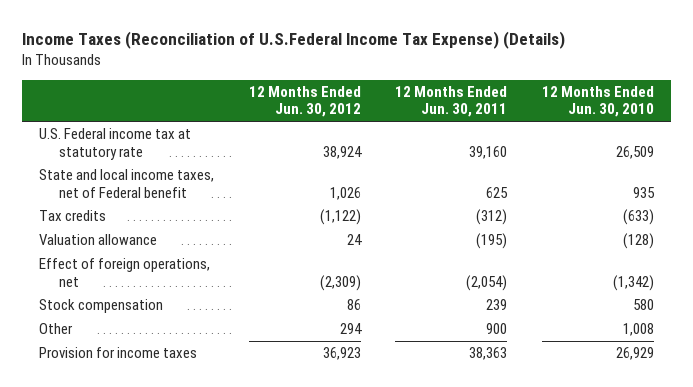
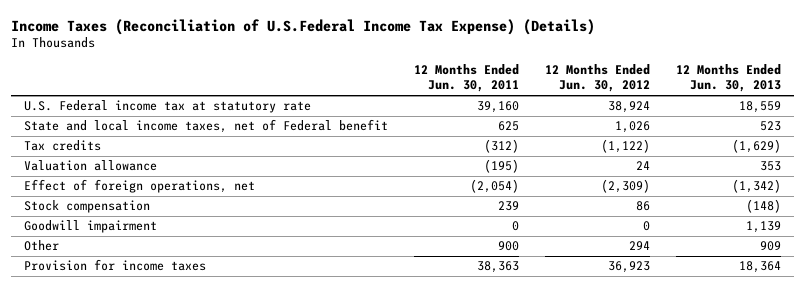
[541,86,654,118] 12 Months Ended Jun. 30, 2010 -> none
none -> [676,64,782,93] 12 Months Ended Jun. 30, 2013
none -> [24,220,158,234] Goodwill impairment

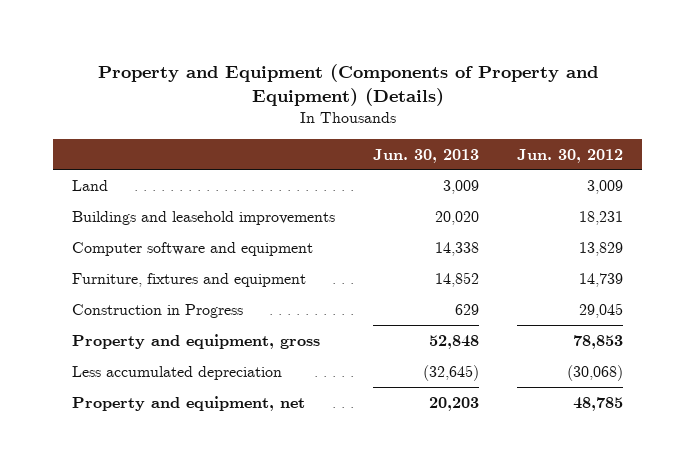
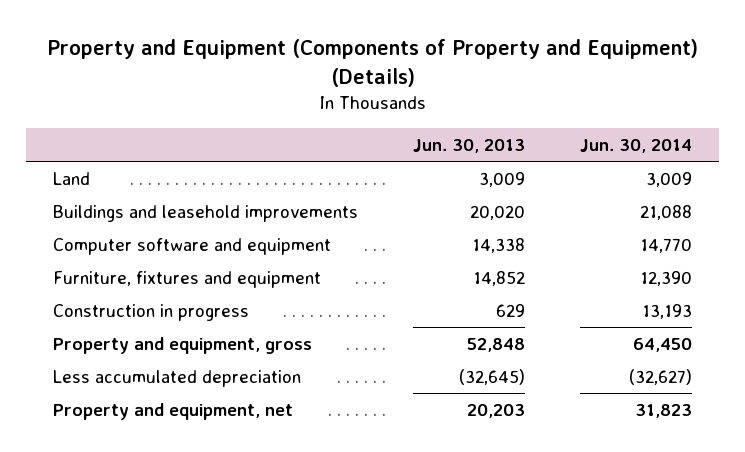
[517,148,624,163] Jun. 30, 2012 -> none
none -> [579,138,692,153] Jun. 30, 2014
[72,303,244,318] Construction in Progress -> [53,304,250,322] Construction in progress

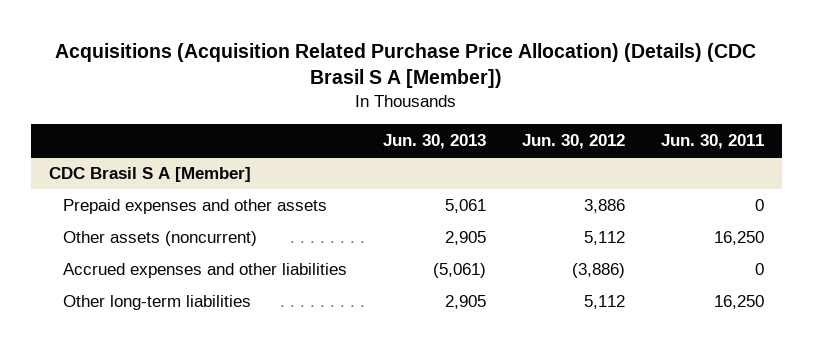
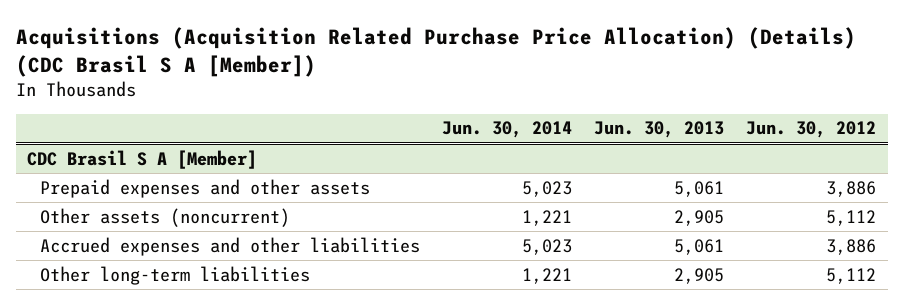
[660,133,764,149] Jun. 30, 2011 -> none
none -> [441,121,572,139] Jun. 30, 2014
[432,262,486,278] (5,061) -> [674,238,725,255] 5,061
[571,262,625,278] (3,886) -> [826,238,877,255] 3,886

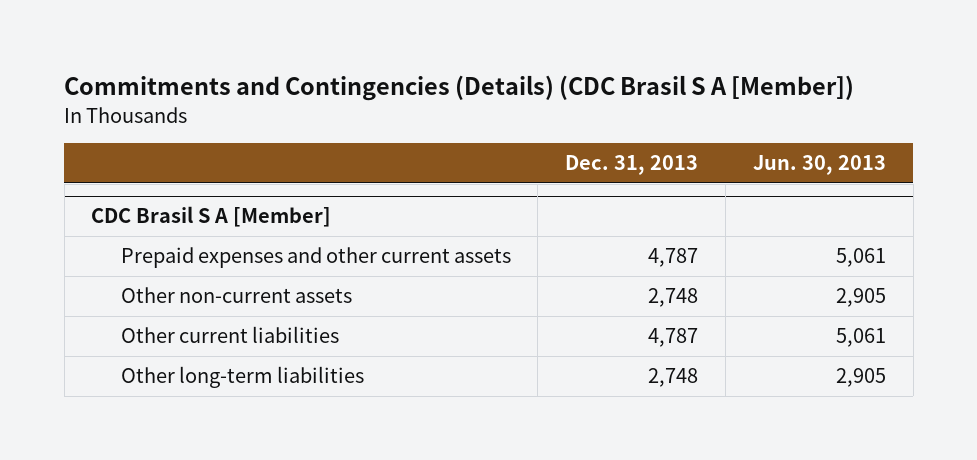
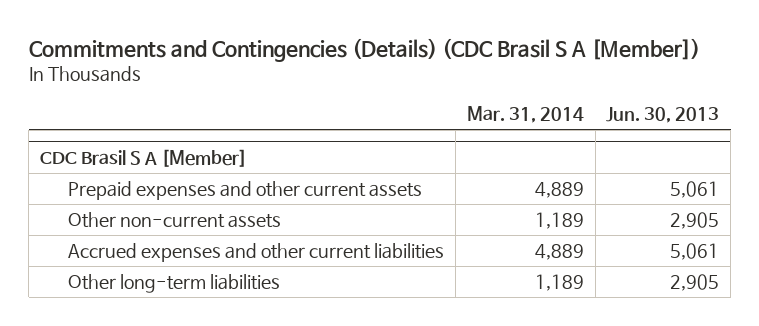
[565,155,699,176] Dec. 31, 2013 -> none
none -> [466,106,584,124] Mar. 31, 2014
[120,326,339,344] Other current liabilities -> [67,243,444,263] Accrued expenses and other current liabilities

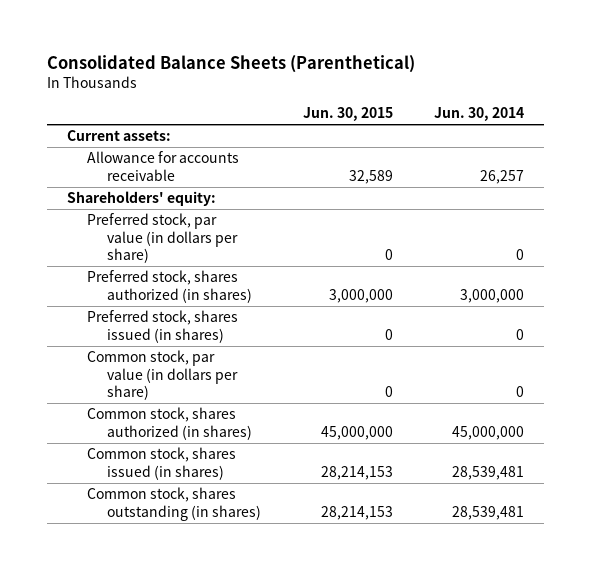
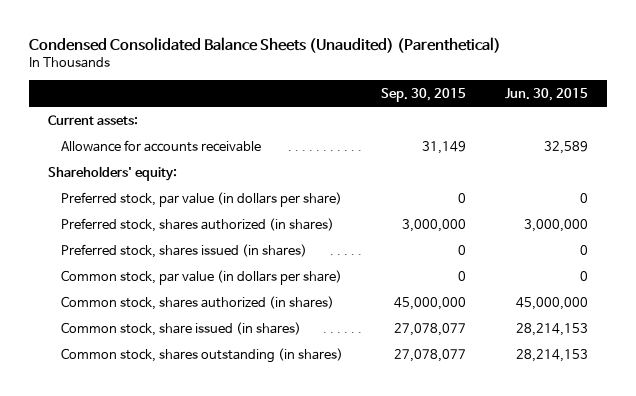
[46,54,415,73] Consolidated Balance Sheets (Parenthetical) -> [29,36,502,53] Condensed Consolidated Balance Sheets (Unaudited) (Parenthetical)
[433,107,524,122] Jun. 30, 2014 -> none
none -> [381,88,467,103] Sep. 30, 2015
[87,447,237,480] Common stock, shares issued (in shares) -> [61,321,302,336] Common stock, share issued (in shares)

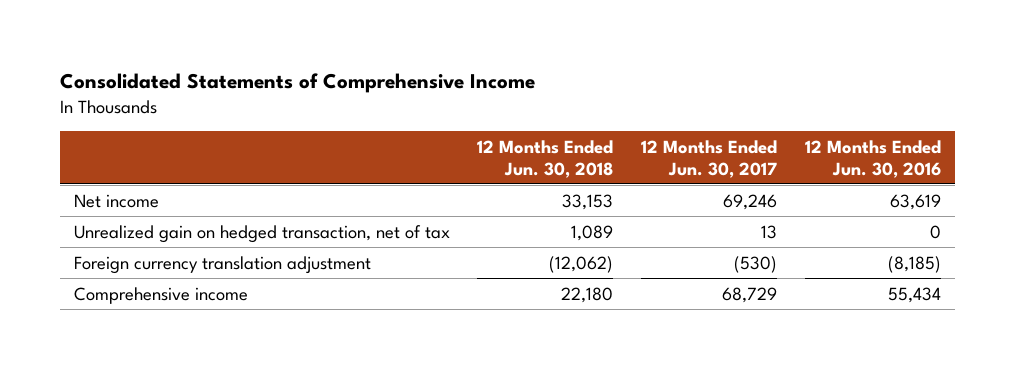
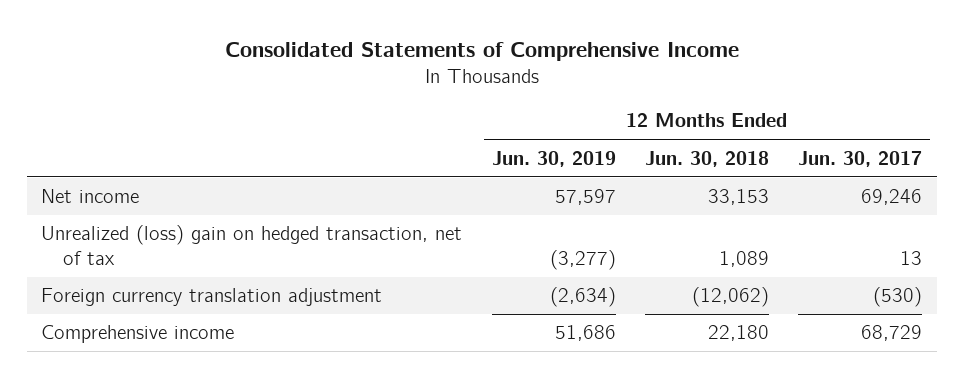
[804,140,941,178] 12 Months Ended Jun. 30, 2016 -> none
none -> [491,150,616,167] Jun. 30, 2019
[73,224,450,243] Unrealized gain on hedged transaction, net of tax -> [41,225,463,265] Unrealized (loss) gain on hedged transaction, net of tax

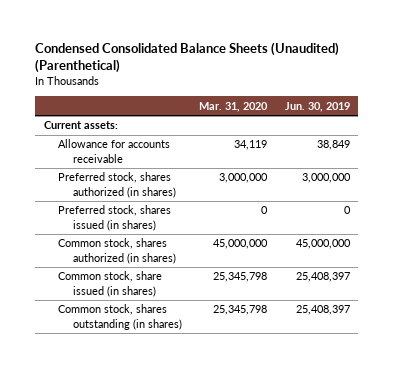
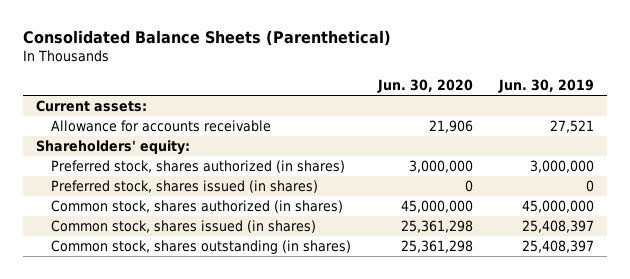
[35,41,340,73] Condensed Consolidated Balance Sheets (Unaudited) (Parenthetical) -> [22,30,391,47] Consolidated Balance Sheets (Parenthetical)
[199,101,269,112] Mar. 31, 2020 -> none
none -> [376,78,473,93] Jun. 30, 2020
[316,140,350,151] 38,849 -> [549,120,594,134] 27,521
none -> [35,140,190,156] Shareholders' equity:
[58,271,163,297] Common stock, share issued (in shares) -> [51,220,317,234] Common stock, shares issued (in shares)

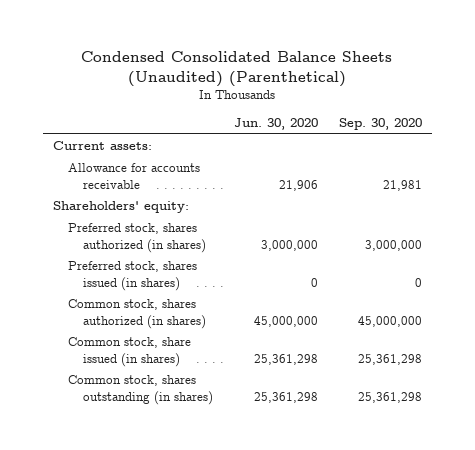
[22,30,391,47] Consolidated Balance Sheets (Parenthetical) -> [81,51,393,87] Condensed Consolidated Balance Sheets (Unaudited) (Parenthetical)
[497,78,594,93] Jun. 30, 2019 -> none
none -> [338,117,422,130] Sep. 30, 2020
[51,220,317,234] Common stock, shares issued (in shares) -> [68,337,192,367] Common stock, share issued (in shares)

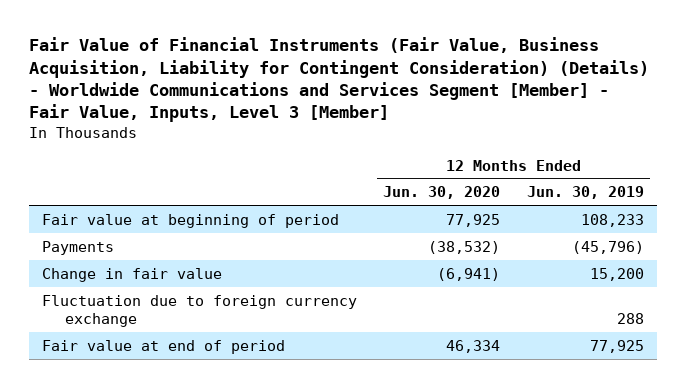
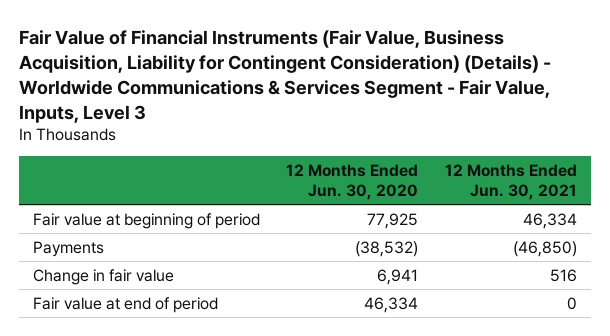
[29,37,650,123] Fair Value of Financial Instruments (Fair Value, Business Acquisition, Liability for Contingent Consideration) (Details) - Worldwide Communications and Services Segment [Member] - Fair Value, Inputs, Level 3 [Member] -> [19,29,552,123] Fair Value of Financial Instruments (Fair Value, Business Acquisition, Liability for Contingent Consideration) (Details) - Worldwide Communications & Services Segment - Fair Value, Inputs, Level 3
[526,186,644,200] Jun. 30, 2019 -> none
none -> [445,163,578,200] 12 Months Ended Jun. 30, 2021
[42,294,358,327] Fluctuation due to foreign currency exchange -> none
[437,267,501,281] (6,941) -> [377,268,419,285] 6,941

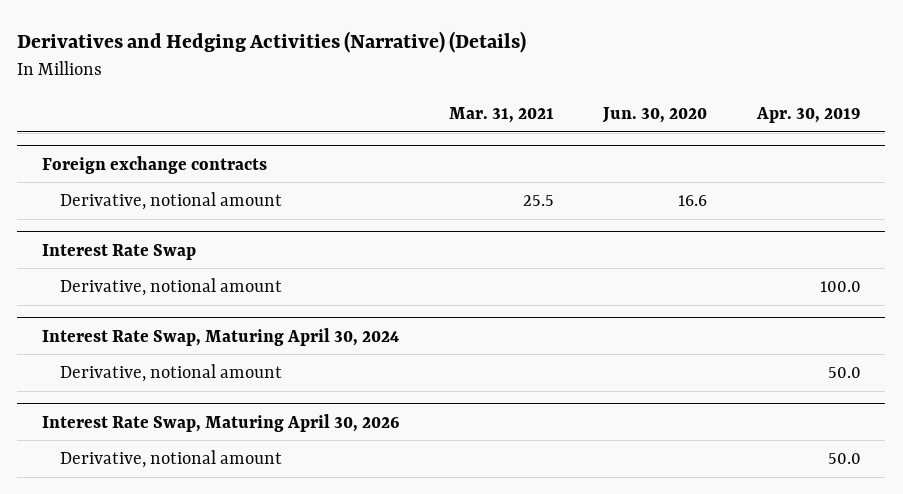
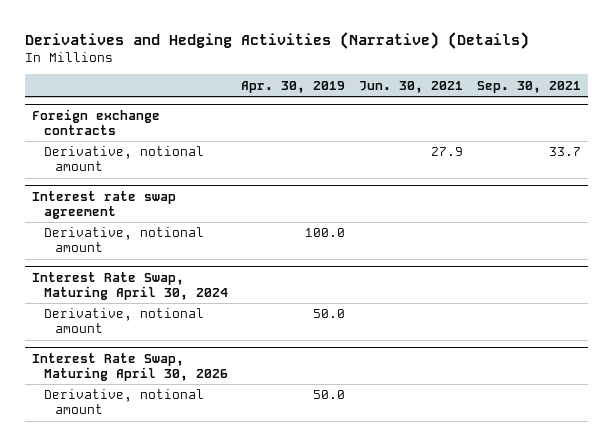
[449,106,555,123] Mar. 31, 2021 -> none
[602,106,708,123] Jun. 30, 2020 -> none
none -> [359,80,464,93] Jun. 30, 2021
none -> [476,80,581,93] Sep. 30, 2021
[42,243,197,260] Interest Rate Swap -> [32,190,177,219] Interest rate swap agreement

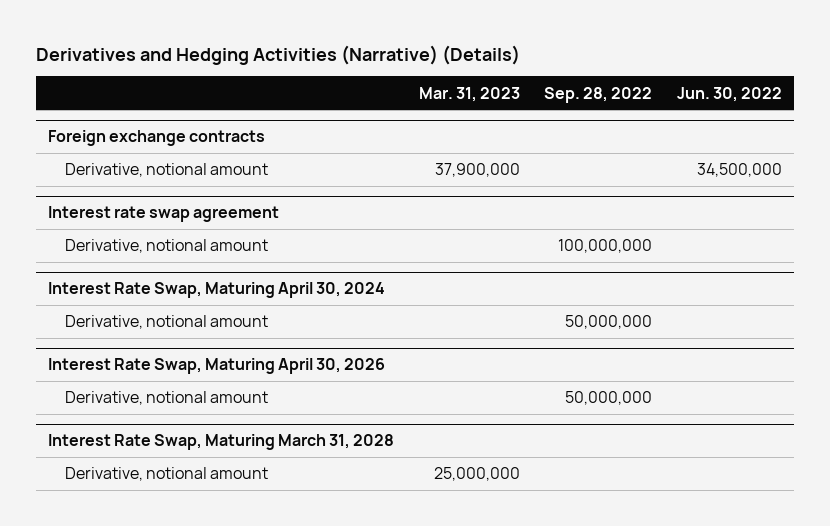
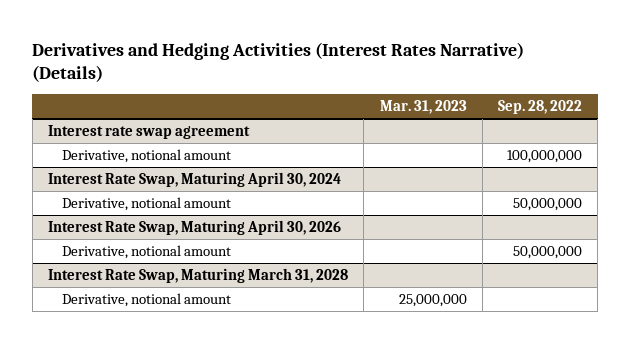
[36,44,521,65] Derivatives and Hedging Activities (Narrative) (Details) -> [32,41,525,83] Derivatives and Hedging Activities (Interest Rates Narrative) (Details)
[677,86,783,102] Jun. 30, 2022 -> none
[48,130,266,147] Foreign exchange contracts -> none
[64,163,268,178] Derivative, notional amount -> none

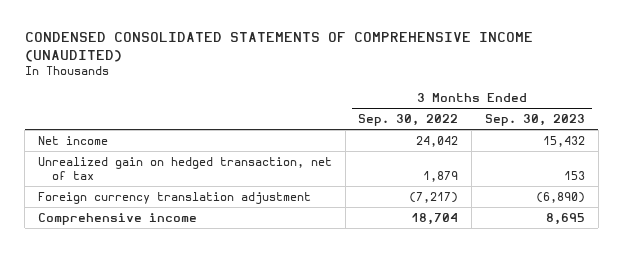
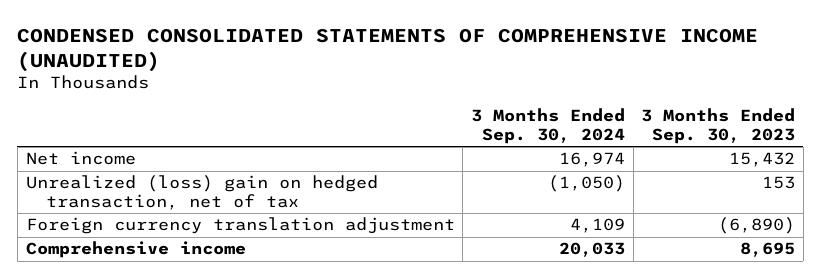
[358,114,459,127] Sep. 30, 2022 -> none
none -> [470,108,625,144] 3 Months Ended Sep. 30, 2024
[37,156,332,180] Unrealized gain on hedged transaction, net of tax -> [25,175,378,210] Unrealized (loss) gain on hedged transaction, net of tax

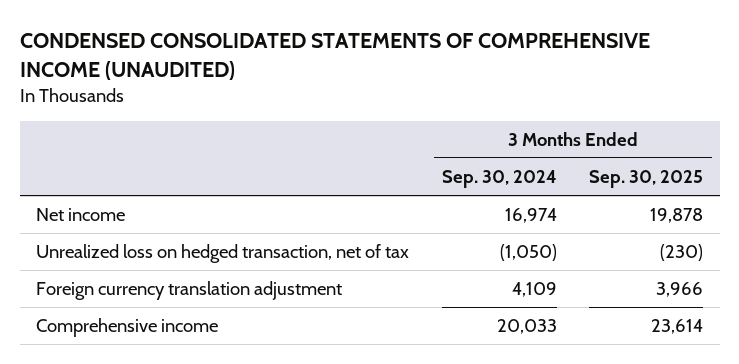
[641,108,796,144] 3 Months Ended Sep. 30, 2023 -> none
none -> [589,169,704,188] Sep. 30, 2025
[25,175,378,210] Unrealized (loss) gain on hedged transaction, net of tax -> [36,244,410,264] Unrealized loss on hedged transaction, net of tax

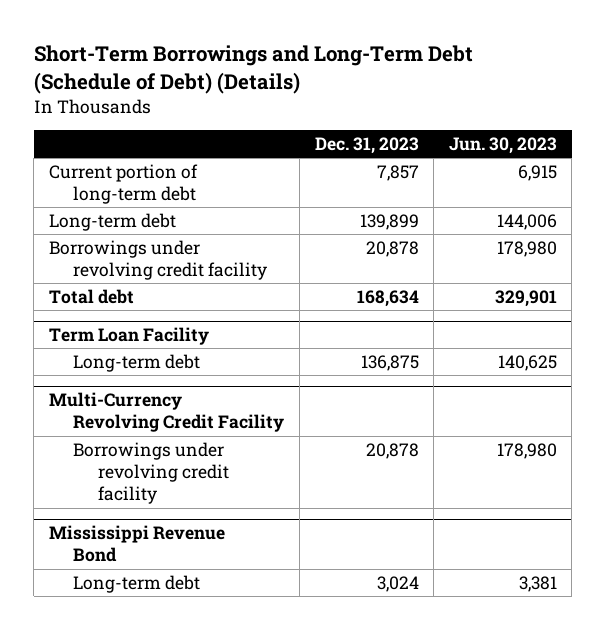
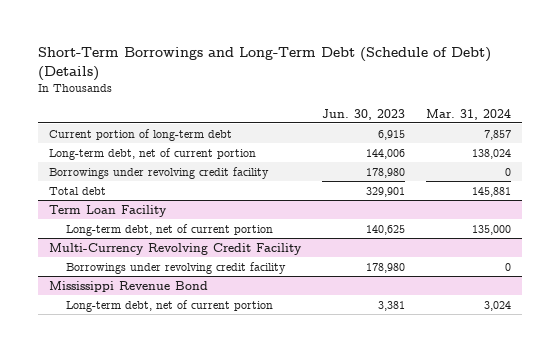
[314,137,419,155] Dec. 31, 2023 -> none
none -> [425,108,511,120] Mar. 31, 2024
[48,212,176,231] Long-term debt -> [48,147,256,160] Long-term debt, net of current portion
[73,353,201,372] Long-term debt -> [65,223,273,236] Long-term debt, net of current portion
[73,574,201,593] Long-term debt -> [65,299,273,312] Long-term debt, net of current portion

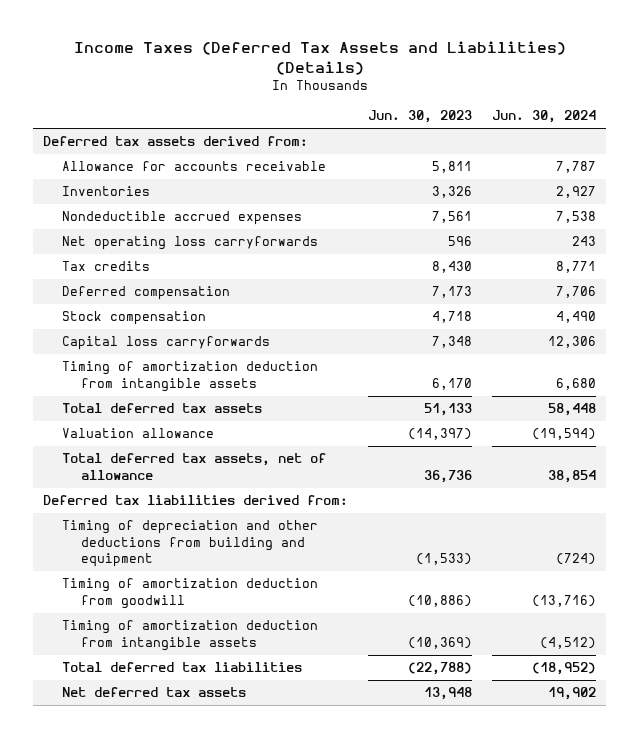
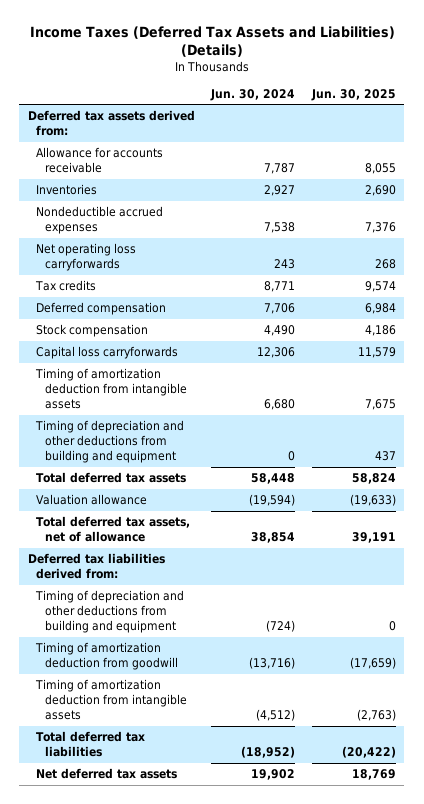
[368,110,473,124] Jun. 30, 2023 -> none
none -> [311,88,397,101] Jun. 30, 2025
none -> [35,420,185,464] Timing of depreciation and other deductions from building and equipment

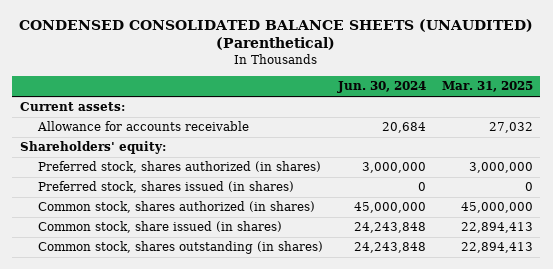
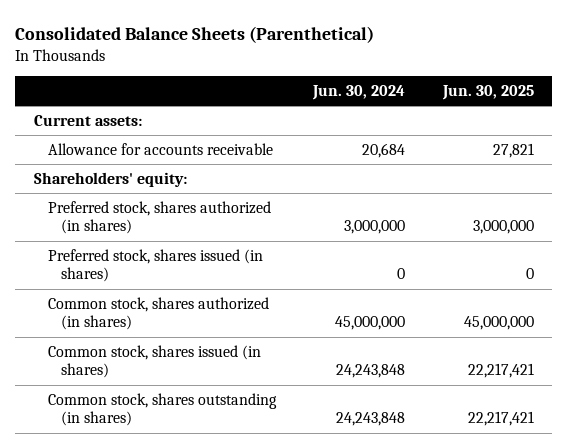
[19,19,534,51] CONDENSED CONSOLIDATED BALANCE SHEETS (UNAUDITED) (Parenthetical) -> [15,25,375,43] Consolidated Balance Sheets (Parenthetical)
[441,81,533,93] Mar. 31, 2025 -> none
none -> [441,84,534,100] Jun. 30, 2025
[37,221,282,234] Common stock, share issued (in shares) -> [47,344,261,379] Common stock, shares issued (in shares)

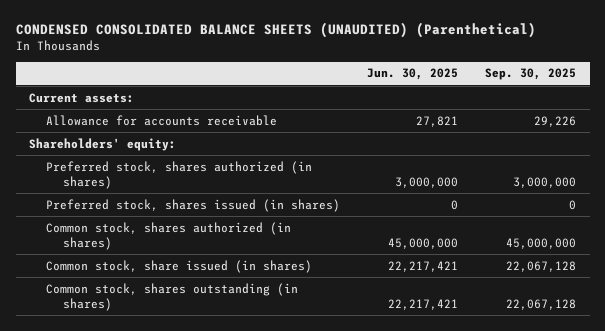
[15,25,375,43] Consolidated Balance Sheets (Parenthetical) -> [15,22,536,39] CONDENSED CONSOLIDATED BALANCE SHEETS (UNAUDITED) (Parenthetical)
[312,84,406,100] Jun. 30, 2024 -> none
none -> [485,68,577,81] Sep. 30, 2025
[47,344,261,379] Common stock, shares issued (in shares) -> [46,259,313,273] Common stock, share issued (in shares)

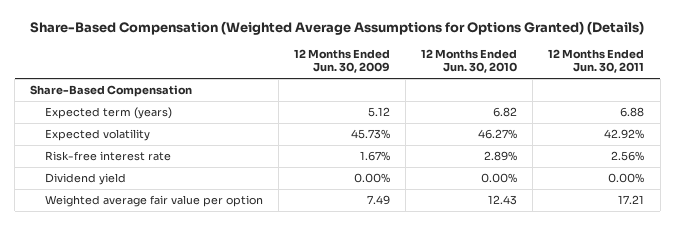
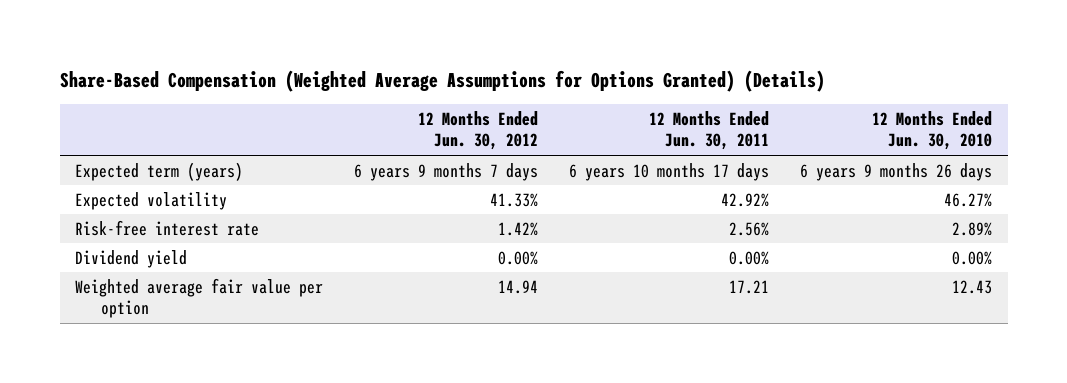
[294,48,391,74] 12 Months Ended Jun. 30, 2009 -> none
none -> [418,111,539,151] 12 Months Ended Jun. 30, 2012
[30,84,193,97] Share-Based Compensation -> none
[493,106,518,117] 6.82 -> [800,162,993,181] 6 years 9 months 26 days
[620,106,645,117] 6.88 -> [569,162,770,181] 6 years 10 months 17 days

